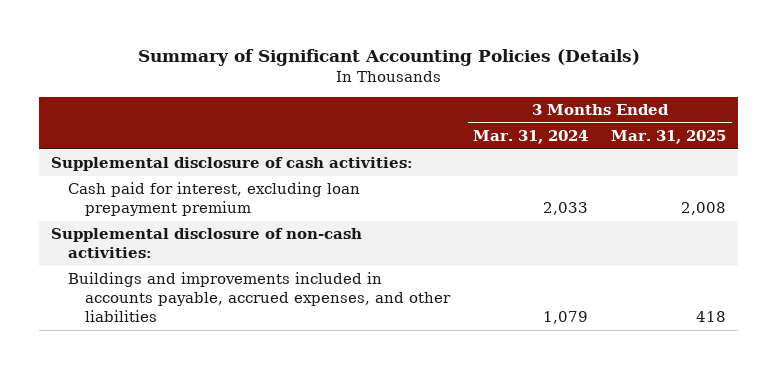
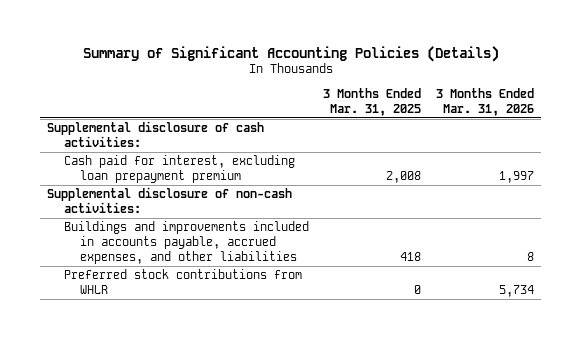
[473,130,589,145] Mar. 31, 2024 -> none
none -> [436,87,535,116] 3 Months Ended Mar. 31, 2026
none -> [63,269,302,295] Preferred stock contributions from WHLR

